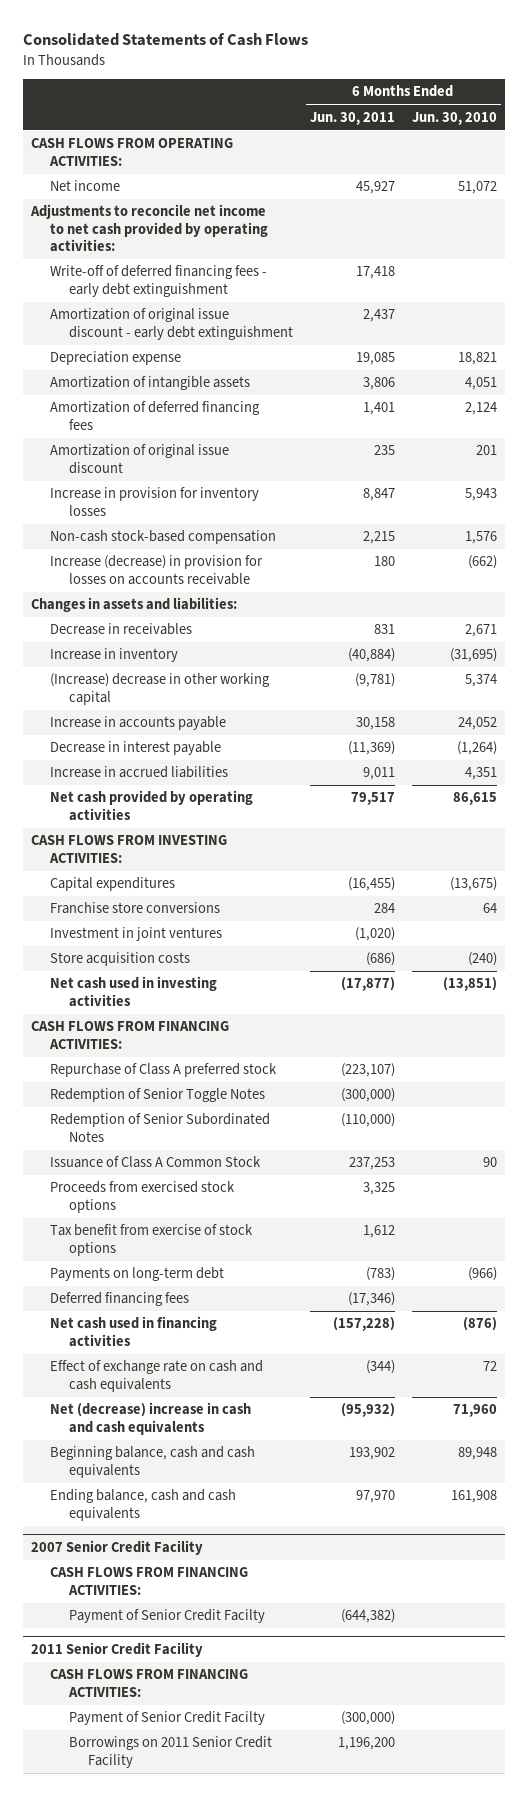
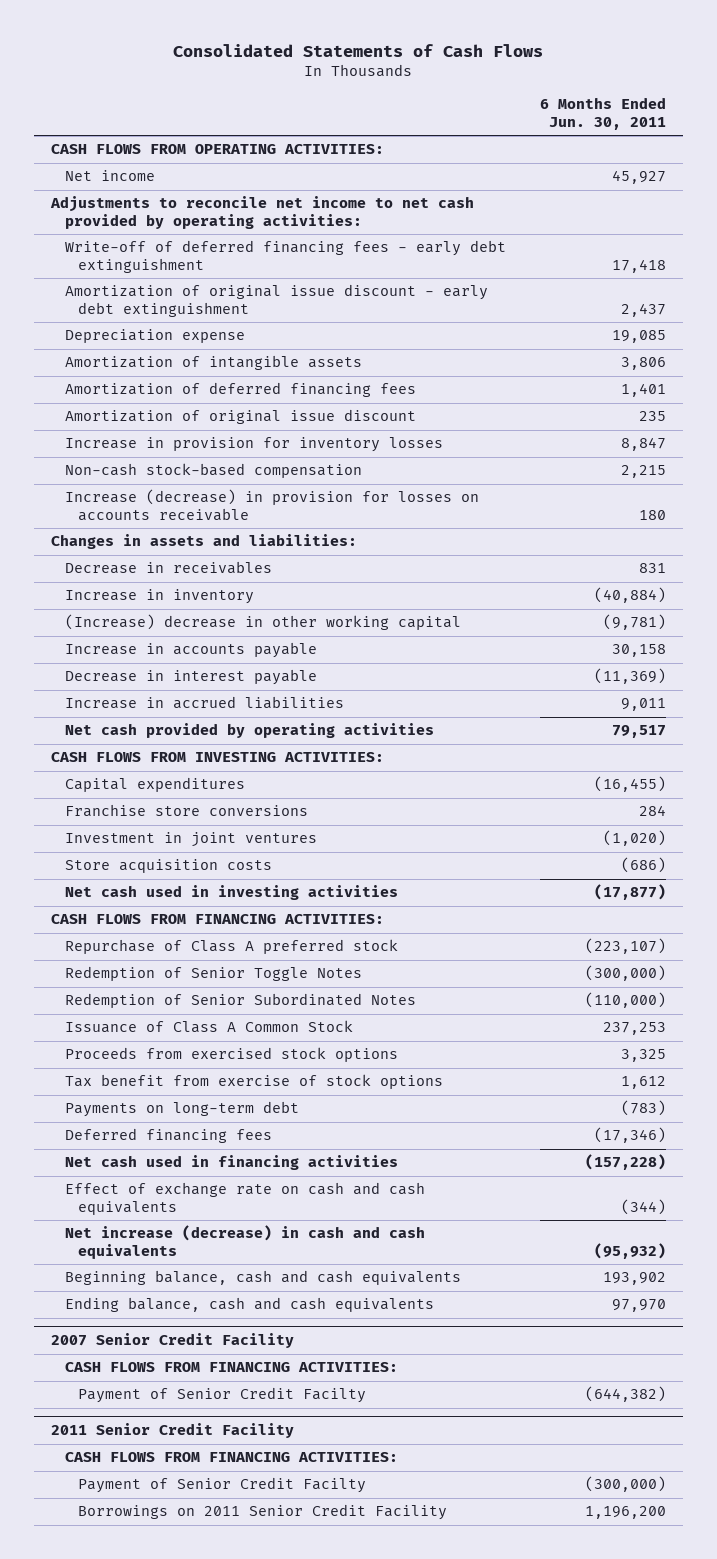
[411,111,497,125] Jun. 30, 2010 -> none
[50,1402,252,1435] Net (decrease) increase in cash and cash equivalents -> [64,1225,425,1260] Net increase (decrease) in cash and cash equivalents

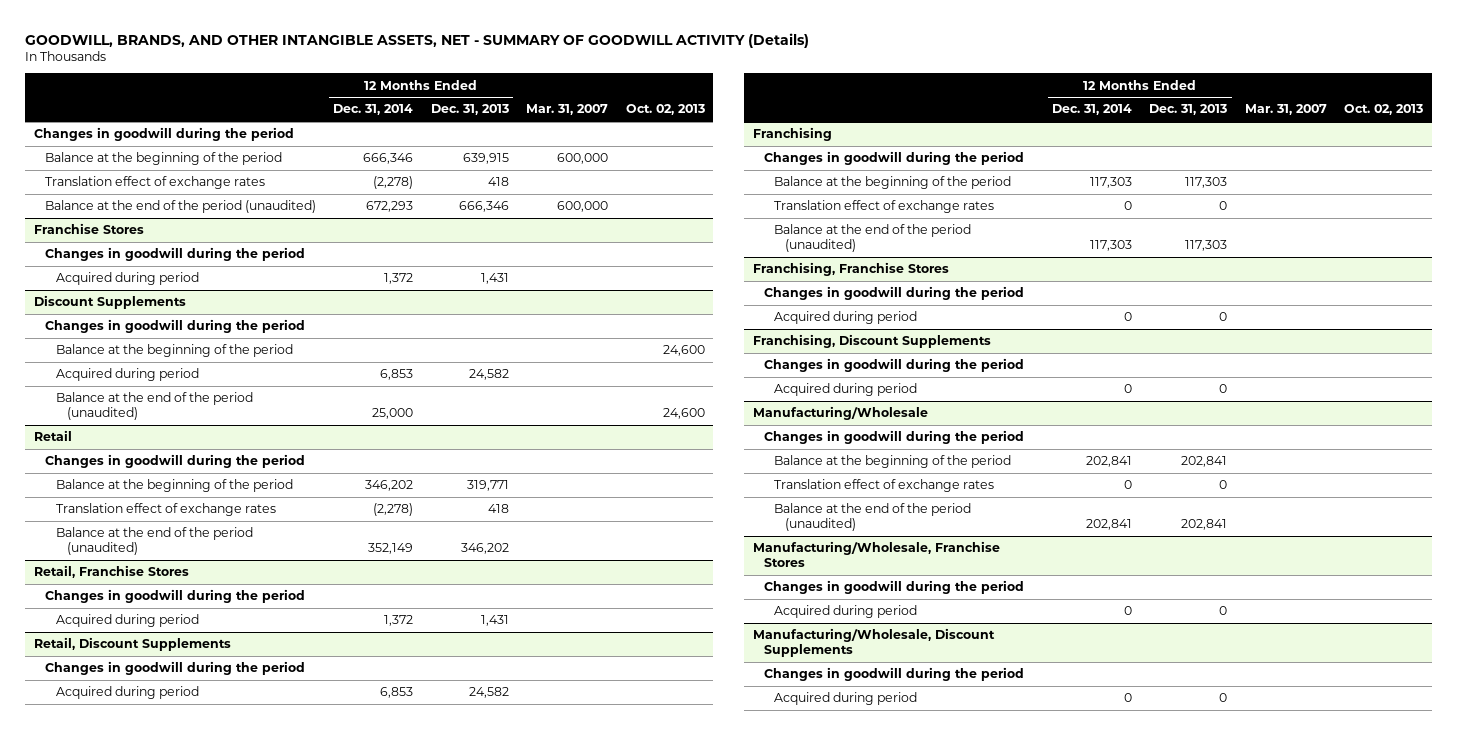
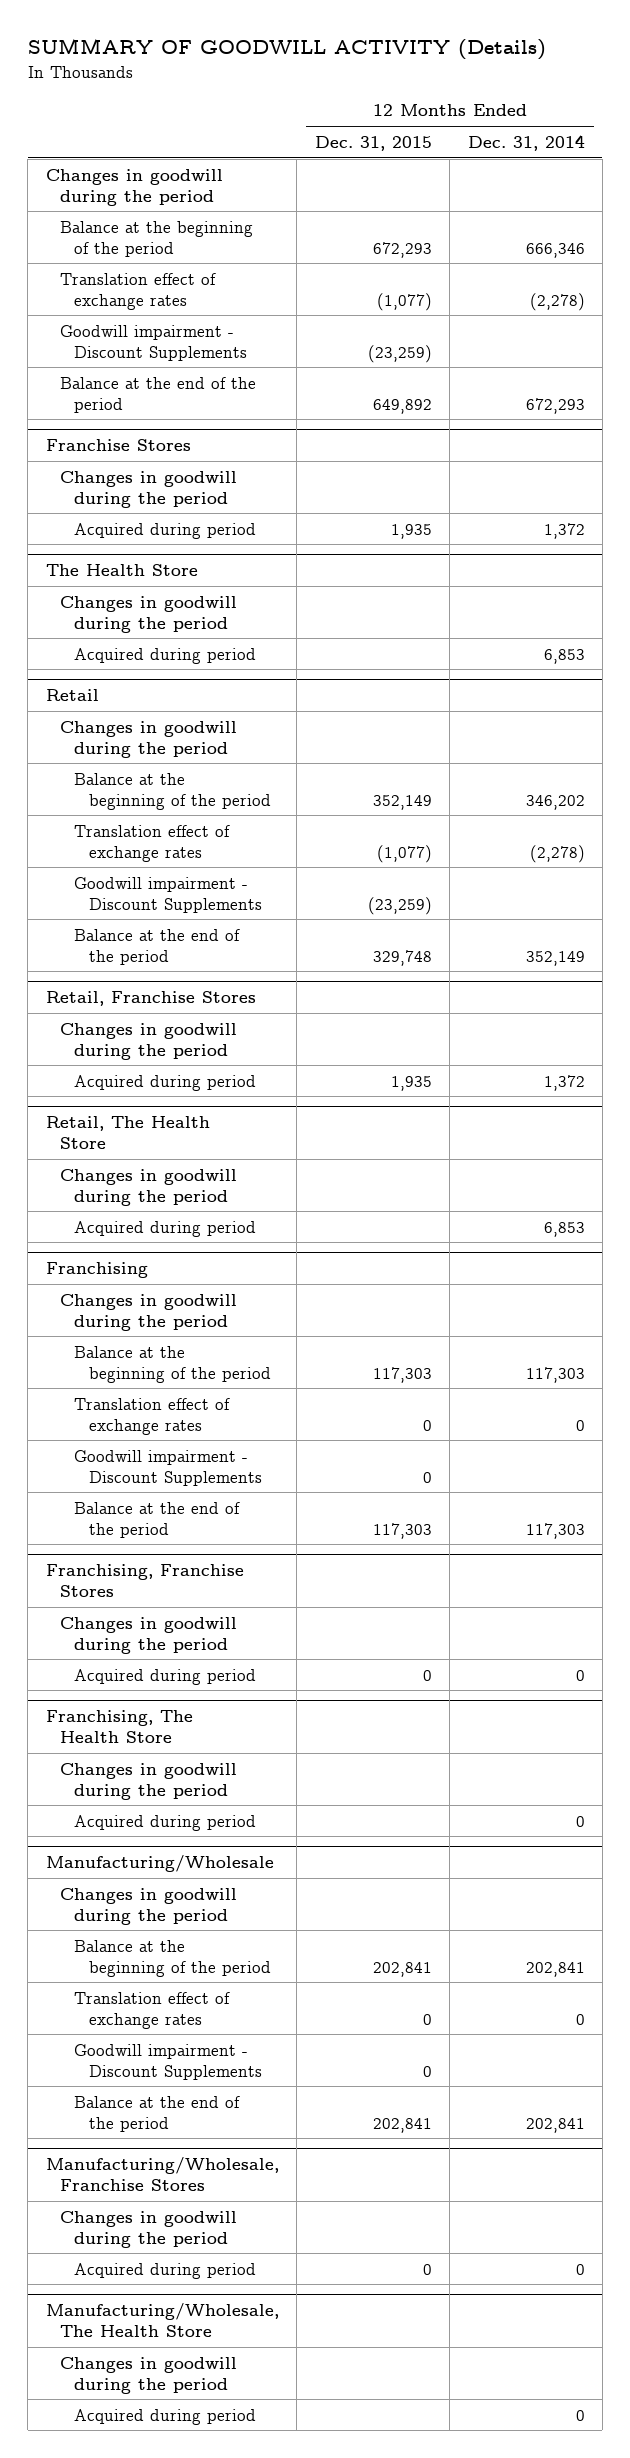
[25,32,810,48] GOODWILL, BRANDS, AND OTHER INTANGIBLE ASSETS, NET - SUMMARY OF GOODWILL ACTIVITY (Details) -> [27,38,546,61] SUMMARY OF GOODWILL ACTIVITY (Details)
[430,104,509,116] Dec. 31, 2013 -> none
[526,104,609,116] Mar. 31, 2007 -> none
[625,104,705,116] Oct. 02, 2013 -> none
none -> [314,135,432,151] Dec. 31, 2015
none -> [60,324,248,361] Goodwill impairment - Discount Supplements
[45,200,317,214] Balance at the end of the period (unaudited) -> [60,376,257,413] Balance at the end of the period
[34,295,187,310] Discount Supplements -> none
none -> [45,564,198,577] The Health Store
[55,344,293,358] Balance at the beginning of the period -> none
[55,392,253,421] Balance at the end of the period (unaudited) -> none
none -> [74,876,262,913] Goodwill impairment - Discount Supplements
[55,527,253,556] Balance at the end of the period (unaudited) -> [74,928,241,965] Balance at the end of the period
[34,637,232,652] Retail, Discount Supplements -> none
none -> [45,1116,210,1149] Retail, The Health Store
none -> [74,1449,262,1486] Goodwill impairment - Discount Supplements
[774,224,972,253] Balance at the end of the period (unaudited) -> [74,1501,241,1538] Balance at the end of the period
[752,334,991,349] Franchising, Discount Supplements -> none
none -> [45,1710,193,1743] Franchising, The Health Store
none -> [74,2043,262,2080] Goodwill impairment - Discount Supplements
[774,503,972,532] Balance at the end of the period (unaudited) -> [74,2095,241,2132] Balance at the end of the period
[752,628,995,658] Manufacturing/Wholesale, Discount Supplements -> none
none -> [45,2303,279,2337] Manufacturing/Wholesale, The Health Store

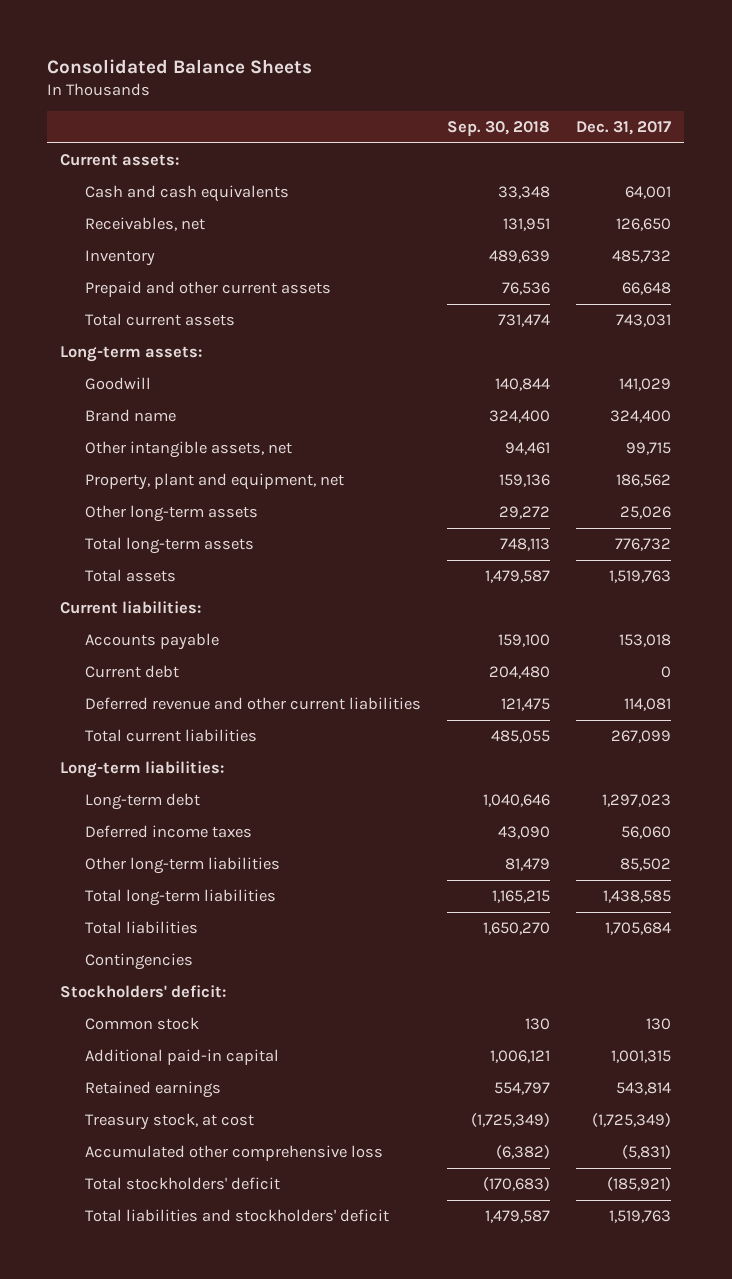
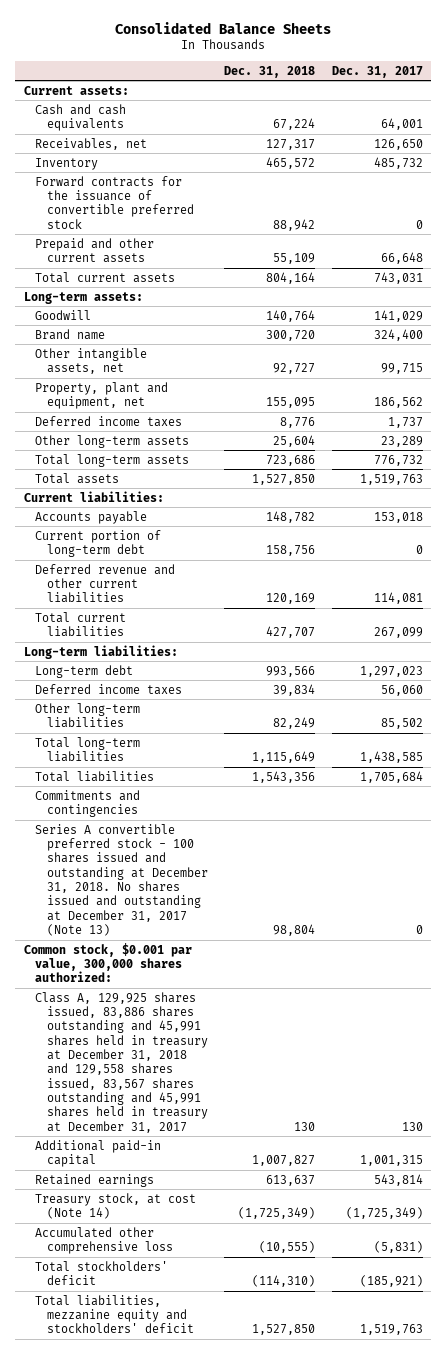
[447,120,551,136] Sep. 30, 2018 -> none
none -> [224,65,316,78] Dec. 31, 2018
none -> [35,175,194,229] Forward contracts for the issuance of convertible preferred stock
none -> [35,415,183,427] Deferred income taxes
[620,505,672,519] 25,026 -> [381,435,424,447] 23,289
[85,664,180,678] Current debt -> [35,529,162,558] Current portion of long-term debt
[60,984,227,998] Stockholders' deficit: -> none
[85,952,194,970] Contingencies -> [35,789,141,818] Commitments and contingencies
none -> [35,823,208,937] Series A convertible preferred stock - 100 shares issued and outstanding at December 31, 2018. No shares issued and outstanding at December 31, 2017 (Note 13)
none -> [23,942,192,983] Common stock, $0.001 par value, 300,000 shares authorized:
[85,1016,200,1030] Common stock -> [35,991,208,1133] Class A, 129,925 shares issued, 83,886 shares outstanding and 45,991 shares held in treasury at December 31, 2018 and 129,558 shares issued, 83,567 shares outstanding and 45,991 shares held in treasury at December 31, 2017
[85,1112,255,1130] Treasury stock, at cost -> [35,1192,197,1220] Treasury stock, at cost (Note 14)
[85,1208,390,1222] Total liabilities and stockholders' deficit -> [35,1294,194,1334] Total liabilities, mezzanine equity and stockholders' deficit

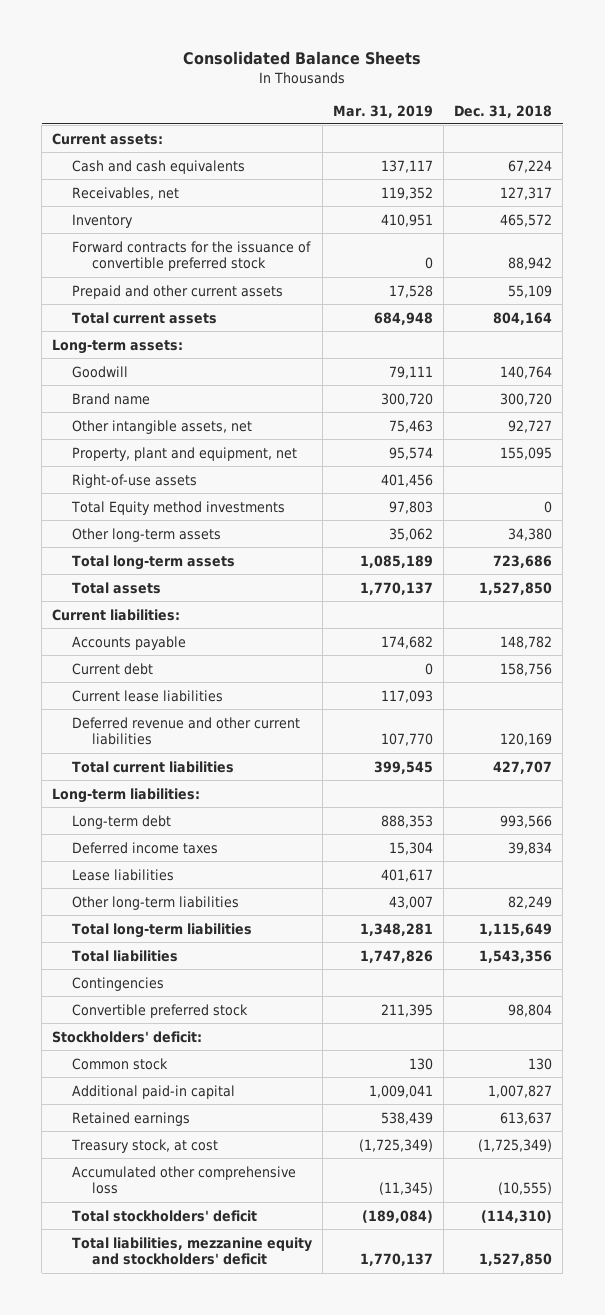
[332,65,424,78] Dec. 31, 2017 -> none
none -> [333,104,434,118] Mar. 31, 2019
[35,415,183,427] Deferred income taxes -> none
none -> [72,473,198,488] Right-of-use assets
none -> [71,500,286,515] Total Equity method investments
[273,434,316,447] 25,604 -> [508,527,553,541] 34,380
[35,529,162,558] Current portion of long-term debt -> [72,662,154,675] Current debt
none -> [72,689,224,702] Current lease liabilities
none -> [72,868,175,881] Lease liabilities
[23,942,192,983] Common stock, $0.001 par value, 300,000 shares authorized: -> none
[35,789,141,818] Commitments and contingencies -> [72,976,165,991] Contingencies
[35,823,208,937] Series A convertible preferred stock - 100 shares issued and outstanding at December 31, 2018. No shares issued and outstanding at December 31, 2017 (Note 13) -> [72,1003,249,1018] Convertible preferred stock
none -> [52,1030,203,1043] Stockholders' deficit:
[35,991,208,1133] Class A, 129,925 shares issued, 83,886 shares outstanding and 45,991 shares held in treasury at December 31, 2018 and 129,558 shares issued, 83,567 shares outstanding and 45,991 shares held in treasury at December 31, 2017 -> [72,1057,169,1070] Common stock
[35,1192,197,1220] Treasury stock, at cost (Note 14) -> [71,1138,219,1153] Treasury stock, at cost

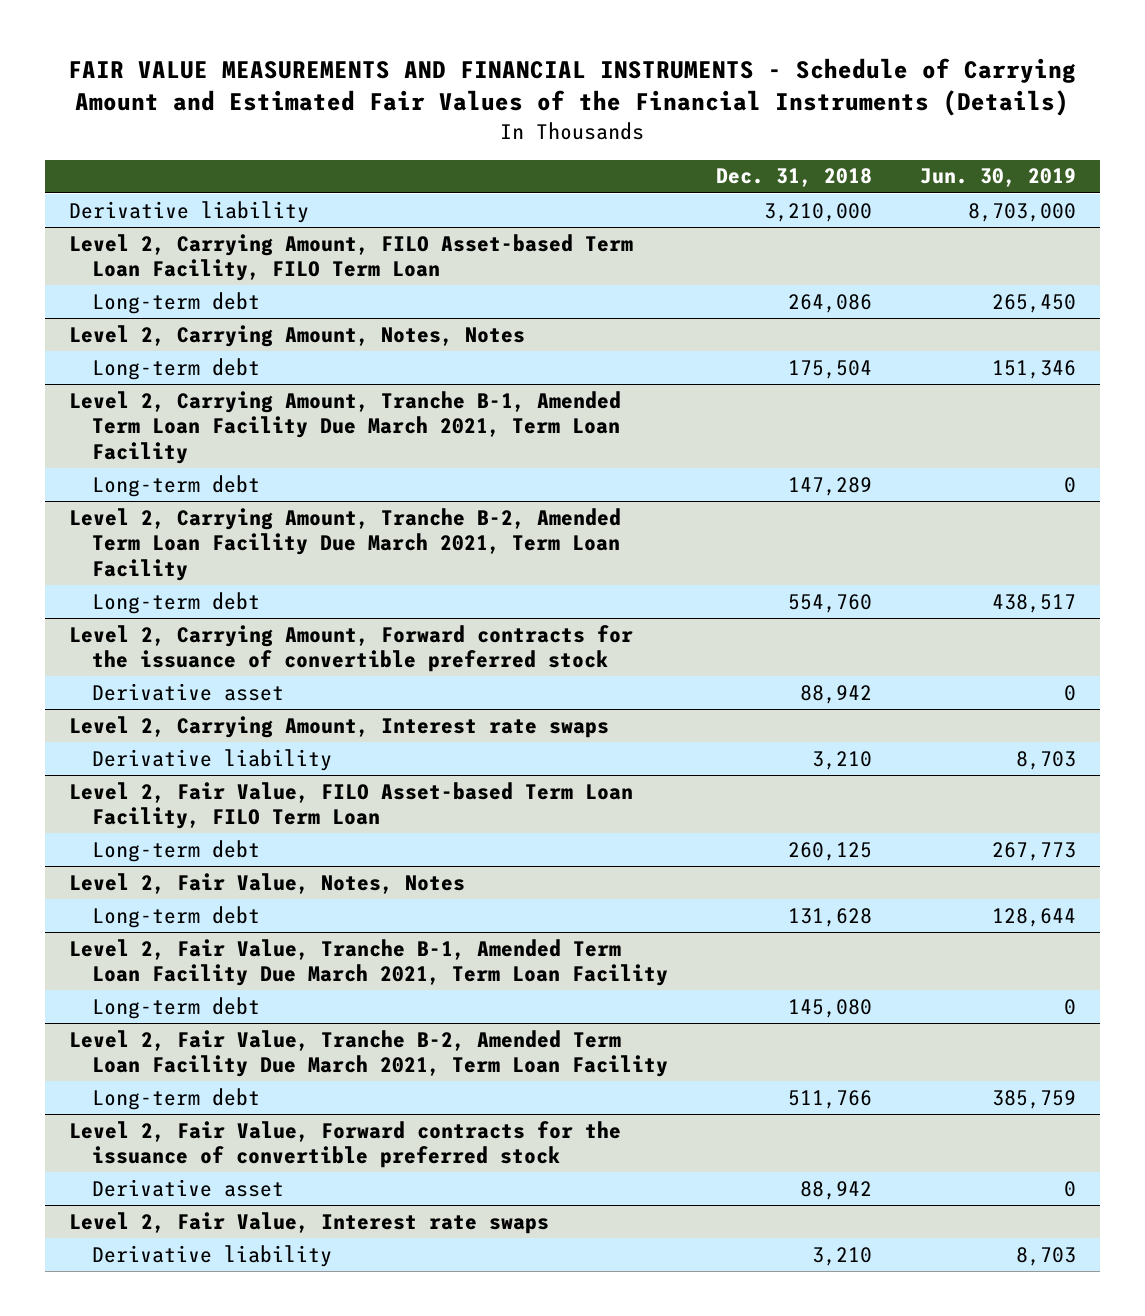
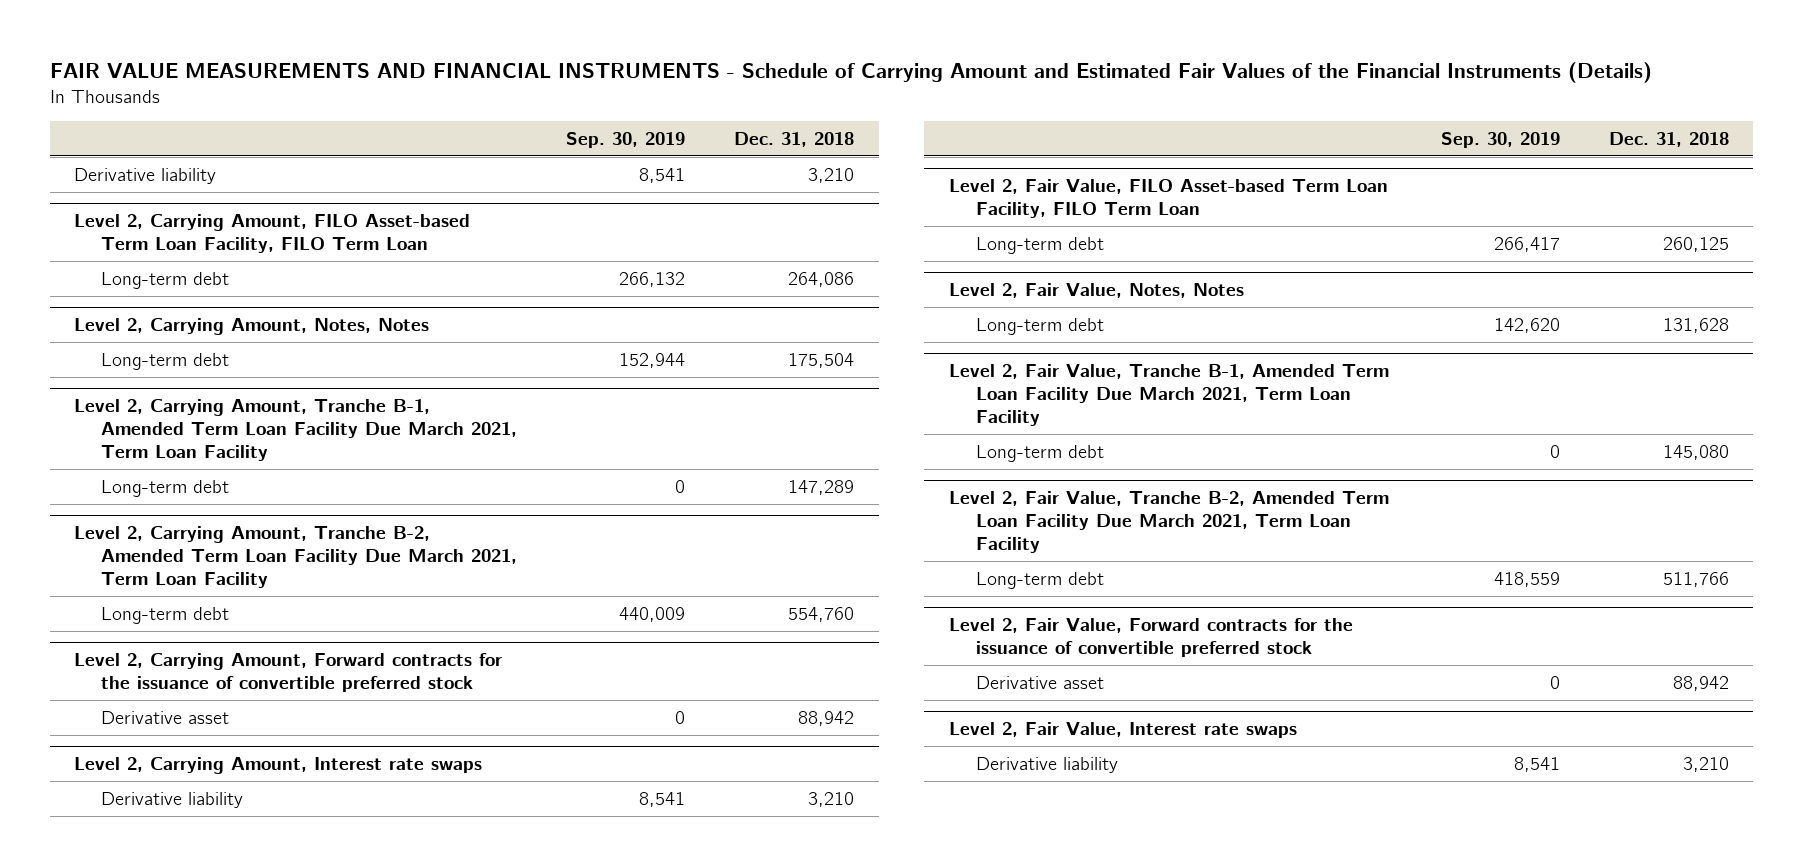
[919,168,1076,188] Jun. 30, 2019 -> none
none -> [566,131,686,148] Sep. 30, 2019
[763,202,872,222] 3,210,000 -> [808,167,855,183] 3,210

